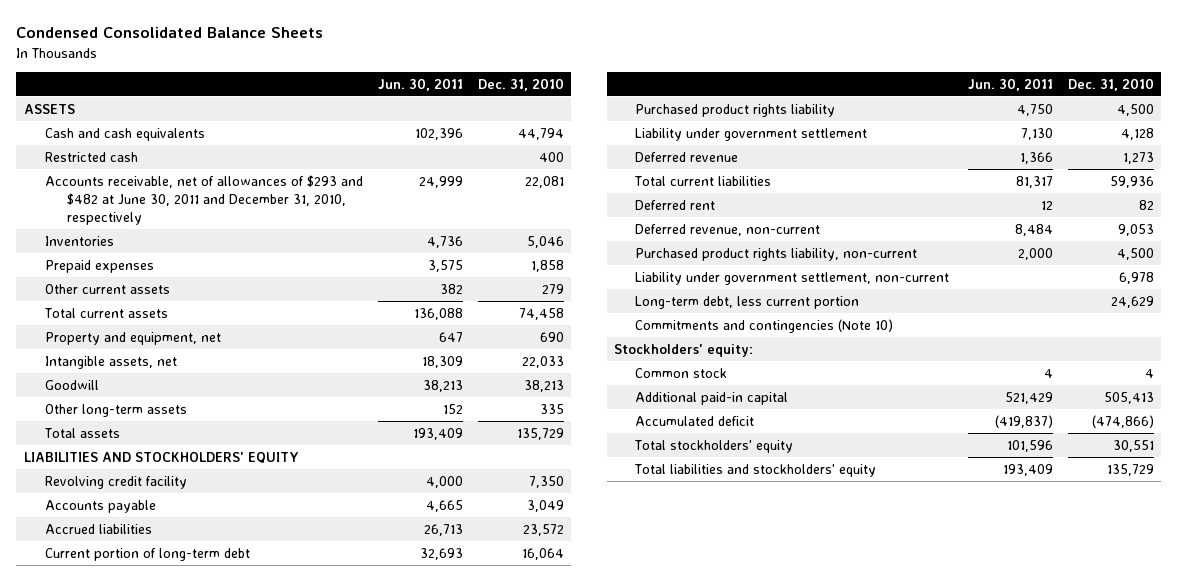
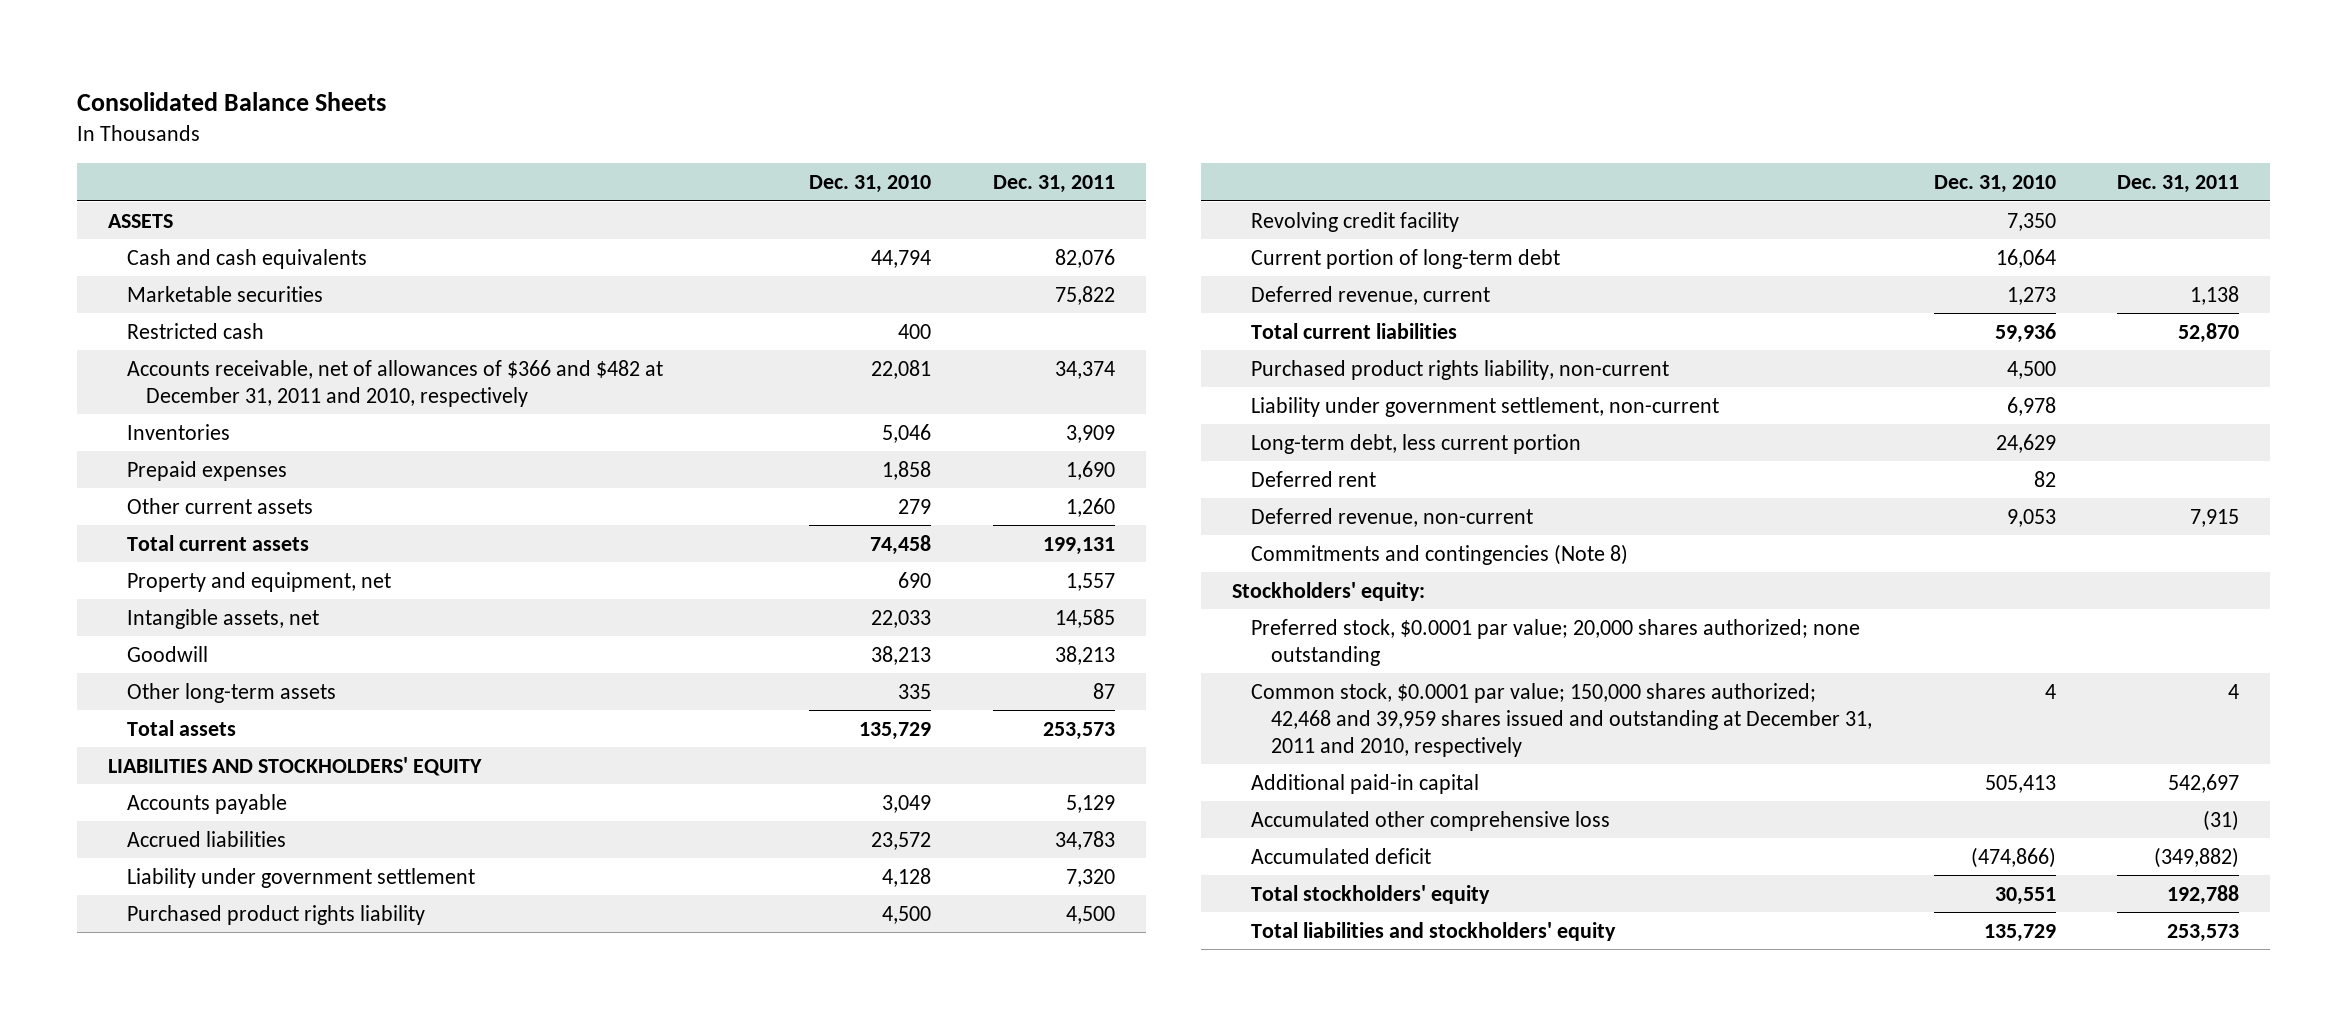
[16,27,324,39] Condensed Consolidated Balance Sheets -> [76,92,386,112] Consolidated Balance Sheets
[377,77,463,91] Jun. 30, 2011 -> none
none -> [993,175,1116,194] Dec. 31, 2011
none -> [127,285,324,302] Marketable securities
[45,174,364,225] Accounts receivable, net of allowances of $293 and $482 at June 30, 2011 and December 31, 2010, respectively -> [127,359,664,407] Accounts receivable, net of allowances of $366 and $482 at December 31, 2011 and 2010, respectively
[635,103,836,117] Purchased product rights liability -> [127,904,426,925] Purchased product rights liability
[45,475,188,489] Revolving credit facility -> [1251,211,1460,232] Revolving credit facility
[45,547,251,561] Current portion of long-term debt -> [1251,248,1561,269] Current portion of long-term debt
[635,151,739,162] Deferred revenue -> [1251,285,1491,305] Deferred revenue, current
[635,199,716,210] Deferred rent -> [1251,470,1377,487] Deferred rent
[635,223,821,236] Deferred revenue, non-current -> [1251,507,1534,527] Deferred revenue, non-current
[635,318,894,333] Commitments and contingencies (Note 10) -> [1251,543,1629,565] Commitments and contingencies (Note 8)
none -> [1251,618,1861,666] Preferred stock, $0.0001 par value; 20,000 shares authorized; none outstanding
[635,367,728,378] Common stock -> [1251,682,1872,757] Common stock, $0.0001 par value; 150,000 shares authorized; 42,468 and 39,959 shares issued and outstanding at December 31, 2011 and 2010, respectively
none -> [1251,810,1611,831] Accumulated other comprehensive loss

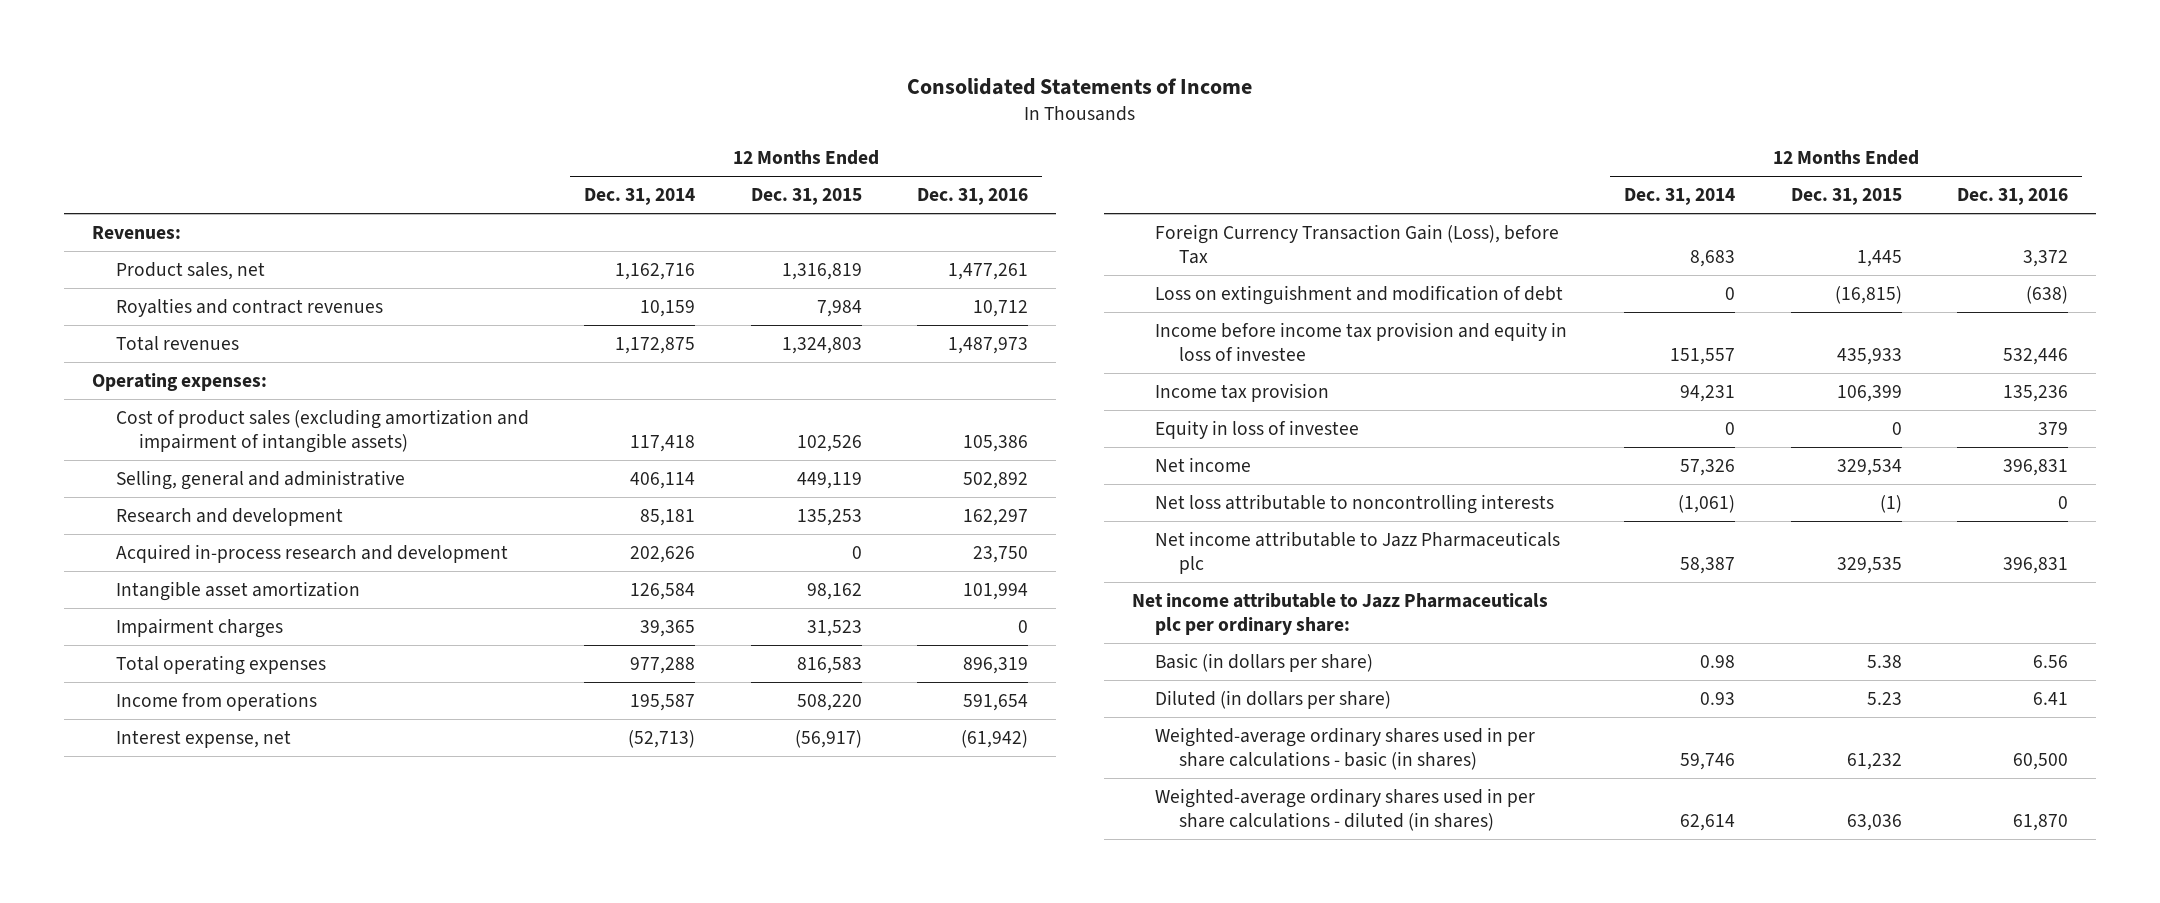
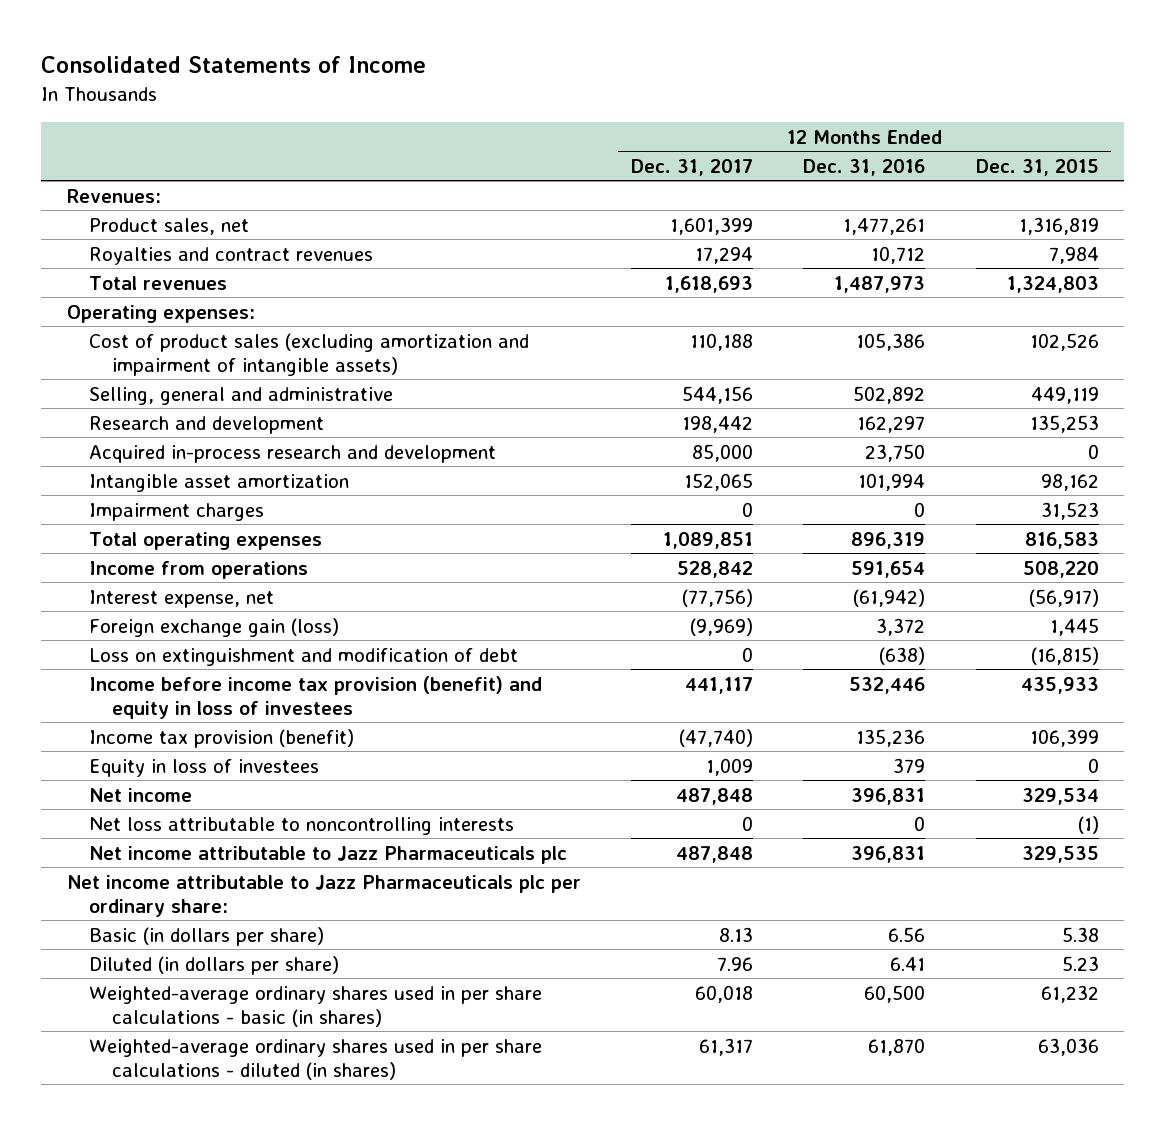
[584,188,696,206] Dec. 31, 2014 -> none
none -> [630,158,753,176] Dec. 31, 2017
[1155,223,1560,265] Foreign Currency Transaction Gain (Loss), before Tax -> [89,617,340,637] Foreign exchange gain (loss)
[1155,321,1568,362] Income before income tax provision and equity in loss of investee -> [89,675,543,719] Income before income tax provision (benefit) and equity in loss of investees
[1155,382,1330,402] Income tax provision -> [89,728,355,748] Income tax provision (benefit)
[1155,419,1360,439] Equity in loss of investee -> [89,758,320,777] Equity in loss of investees

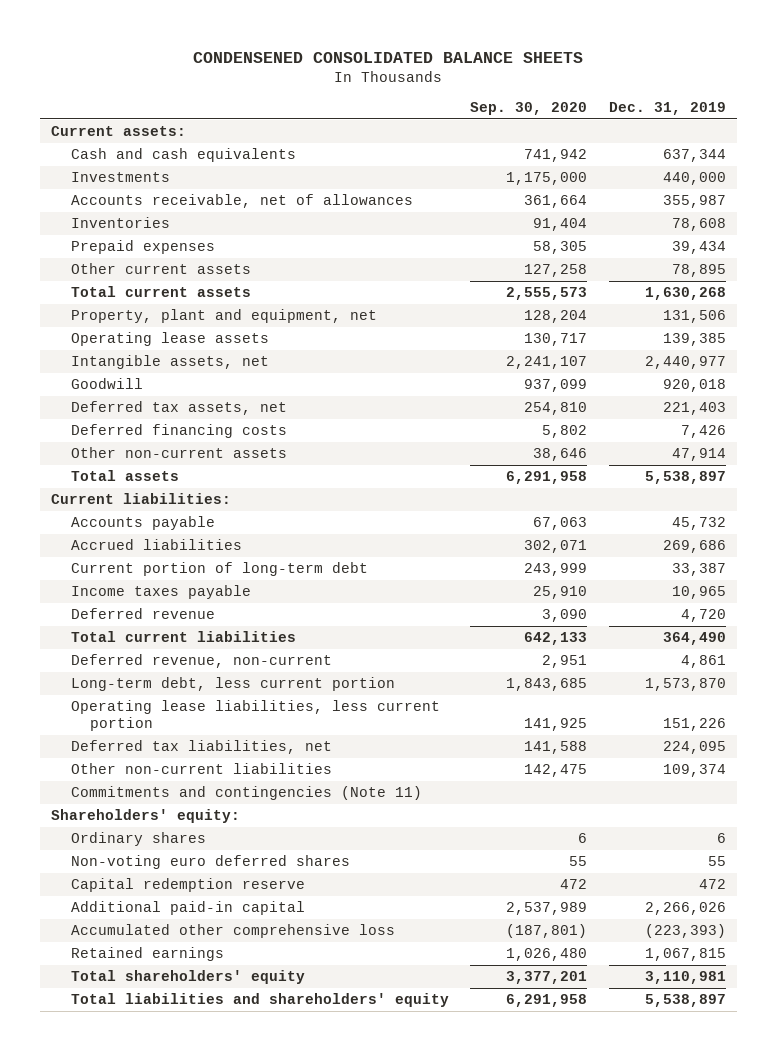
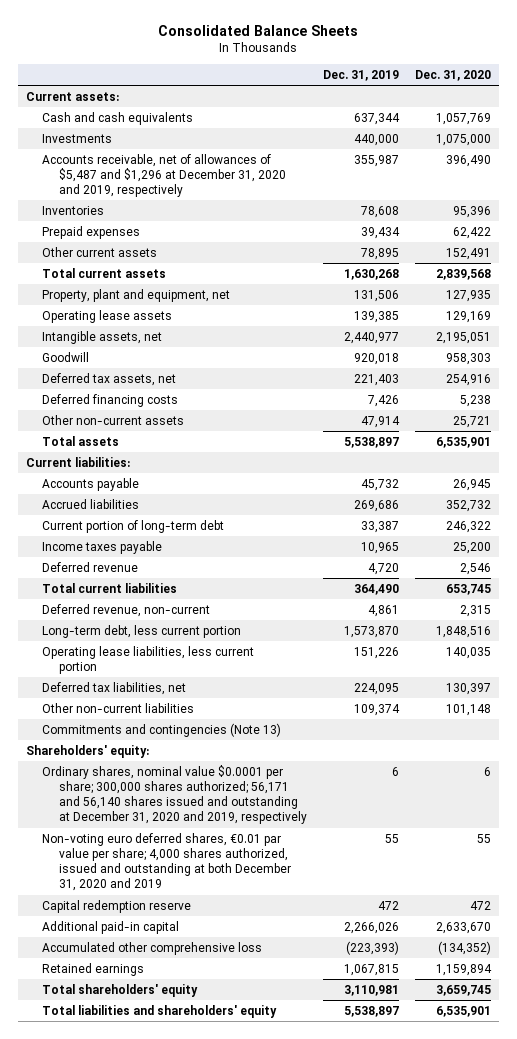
[193,51,584,63] CONDENSENED CONSOLIDATED BALANCE SHEETS -> [158,25,359,37] Consolidated Balance Sheets
[470,102,588,116] Sep. 30, 2020 -> none
none -> [415,70,492,82] Dec. 31, 2020
[70,193,413,208] Accounts receivable, net of allowances -> [42,153,286,198] Accounts receivable, net of allowances of $5,487 and $1,296 at December 31, 2020 and 2019, respectively
[70,785,422,800] Commitments and contingencies (Note 11) -> [42,722,282,737] Commitments and contingencies (Note 13)
[70,831,206,846] Ordinary shares -> [42,764,307,825] Ordinary shares, nominal value $0.0001 per share; 300,000 shares authorized; 56,171 and 56,140 shares issued and outstanding at December 31, 2020 and 2019, respectively
[70,854,350,869] Non-voting euro deferred shares -> [42,832,291,892] Non-voting euro deferred shares, €0.01 par value per share; 4,000 shares authorized, issued and outstanding at both December 31, 2020 and 2019

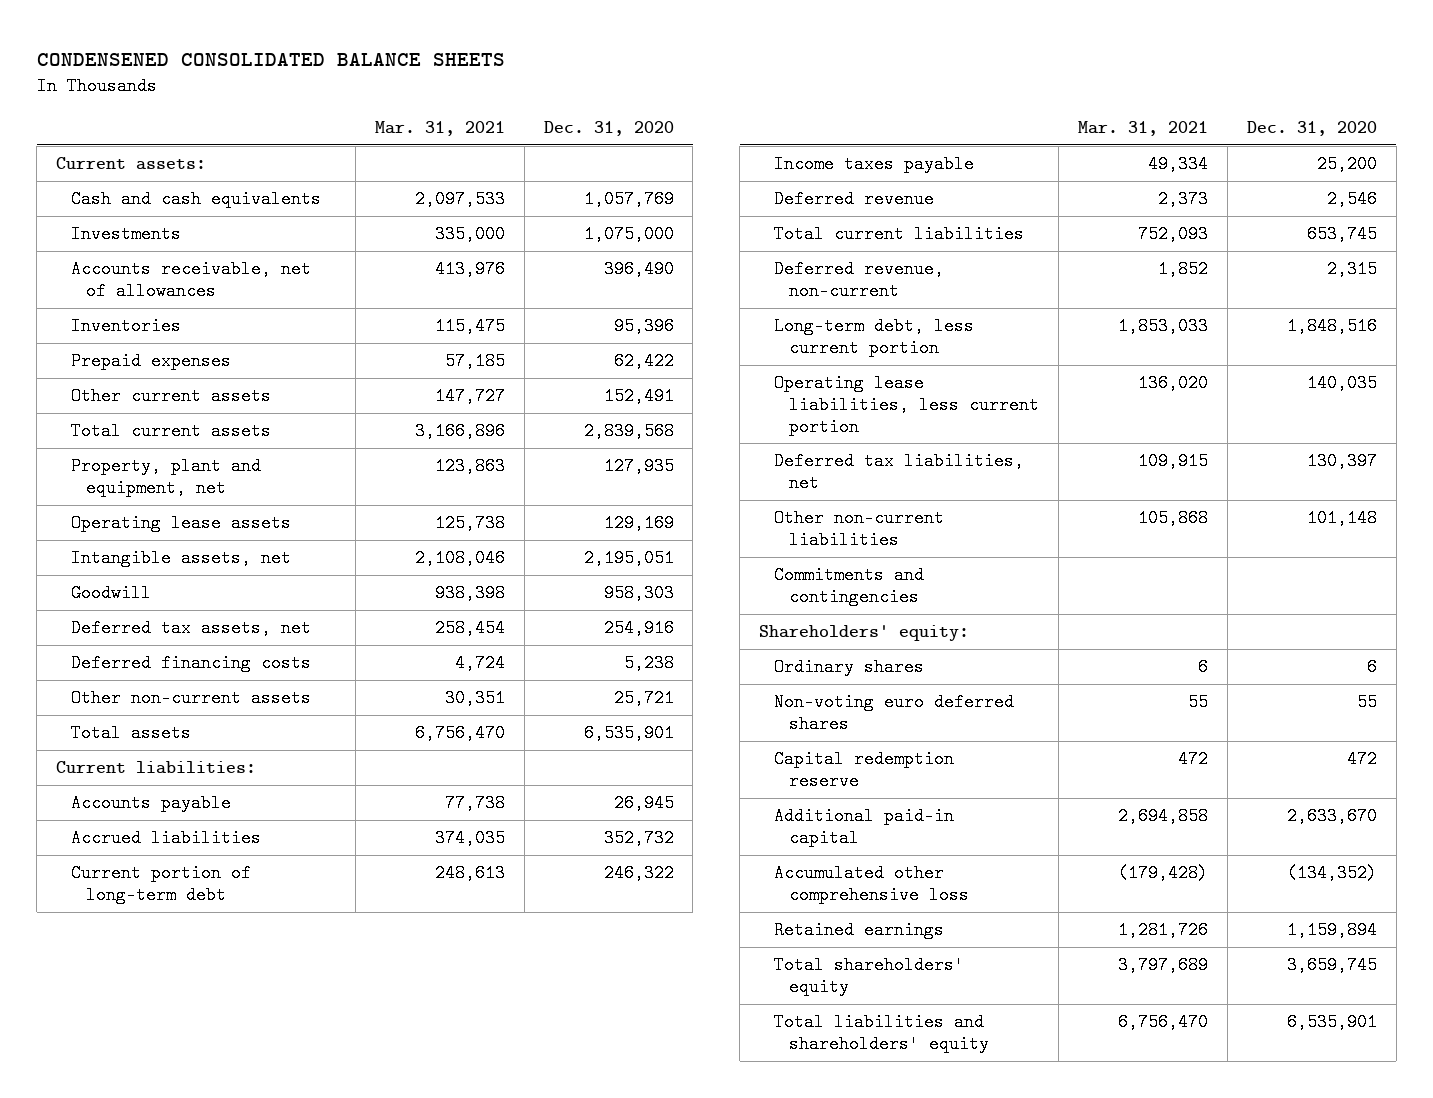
[158,25,359,37] Consolidated Balance Sheets -> [36,52,505,66] CONDENSENED CONSOLIDATED BALANCE SHEETS
[322,70,399,82] Dec. 31, 2019 -> none
none -> [374,121,505,137] Mar. 31, 2021
[42,153,286,198] Accounts receivable, net of allowances of $5,487 and $1,296 at December 31, 2020 and 2019, respectively -> [71,260,312,300] Accounts receivable, net of allowances
[42,722,282,737] Commitments and contingencies (Note 13) -> [774,566,925,606] Commitments and contingencies
[42,764,307,825] Ordinary shares, nominal value $0.0001 per share; 300,000 shares authorized; 56,171 and 56,140 shares issued and outstanding at December 31, 2020 and 2019, respectively -> [774,658,925,677] Ordinary shares
[42,832,291,892] Non-voting euro deferred shares, €0.01 par value per share; 4,000 shares authorized, issued and outstanding at both December 31, 2020 and 2019 -> [774,693,1015,733] Non-voting euro deferred shares

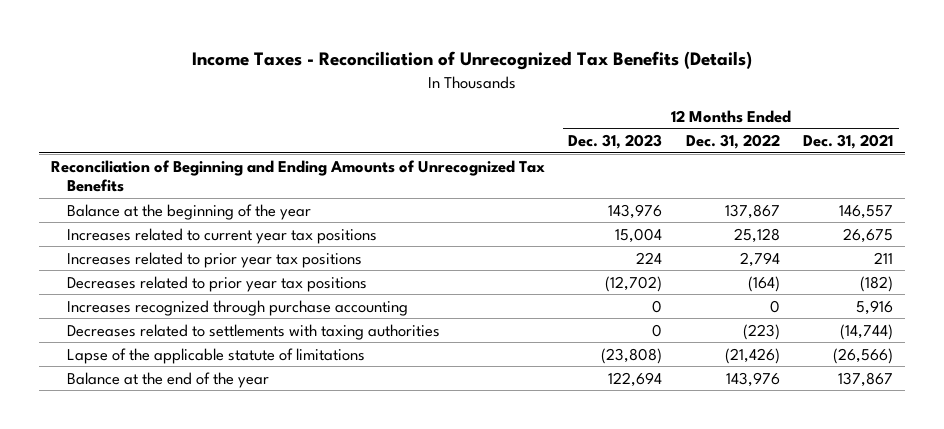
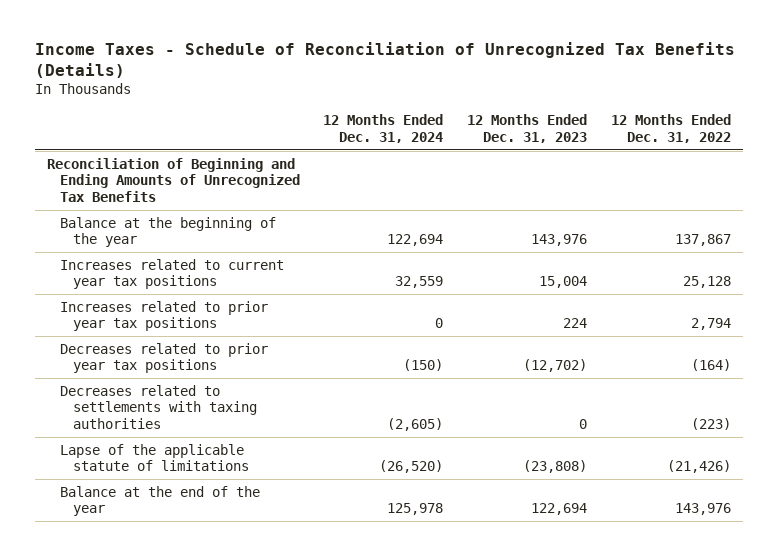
[192,51,753,71] Income Taxes - Reconciliation of Unrecognized Tax Benefits (Details) -> [34,42,735,79] Income Taxes - Schedule of Reconciliation of Unrecognized Tax Benefits (Details)
[802,134,893,150] Dec. 31, 2021 -> none
none -> [323,114,444,143] 12 Months Ended Dec. 31, 2024
[67,299,409,316] Increases recognized through purchase accounting -> none

